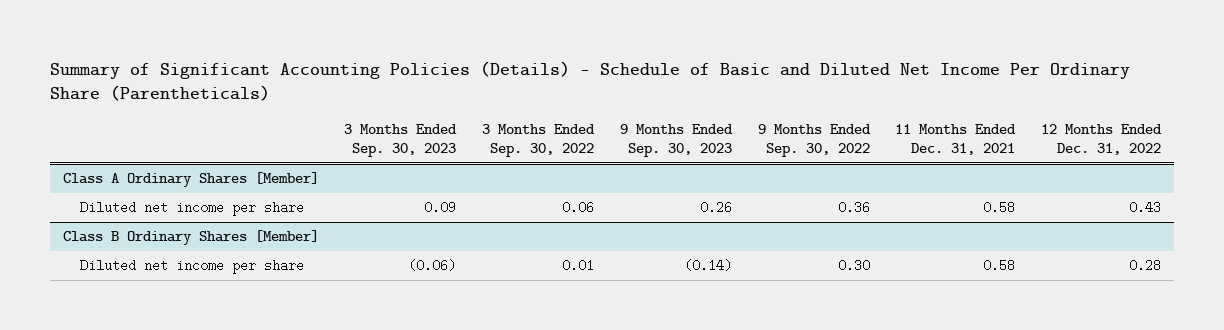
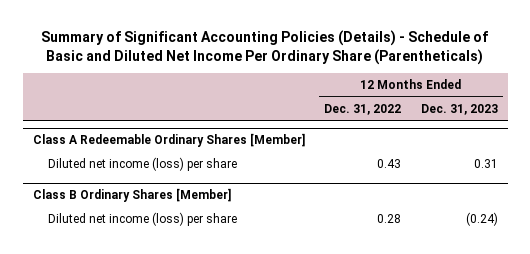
[344,124,458,158] 3 Months Ended Sep. 30, 2023 -> none
[482,124,596,158] 3 Months Ended Sep. 30, 2022 -> none
[619,124,733,158] 9 Months Ended Sep. 30, 2023 -> none
[757,124,871,158] 9 Months Ended Sep. 30, 2022 -> none
[895,124,1017,156] 11 Months Ended Dec. 31, 2021 -> none
none -> [420,103,498,115] Dec. 31, 2023
[62,172,319,188] Class A Ordinary Shares [Member] -> [32,133,305,148] Class A Redeemable Ordinary Shares [Member]
[80,201,305,217] Diluted net income per share -> [48,157,238,172] Diluted net income (loss) per share
[80,259,305,275] Diluted net income per share -> [48,212,238,227] Diluted net income (loss) per share

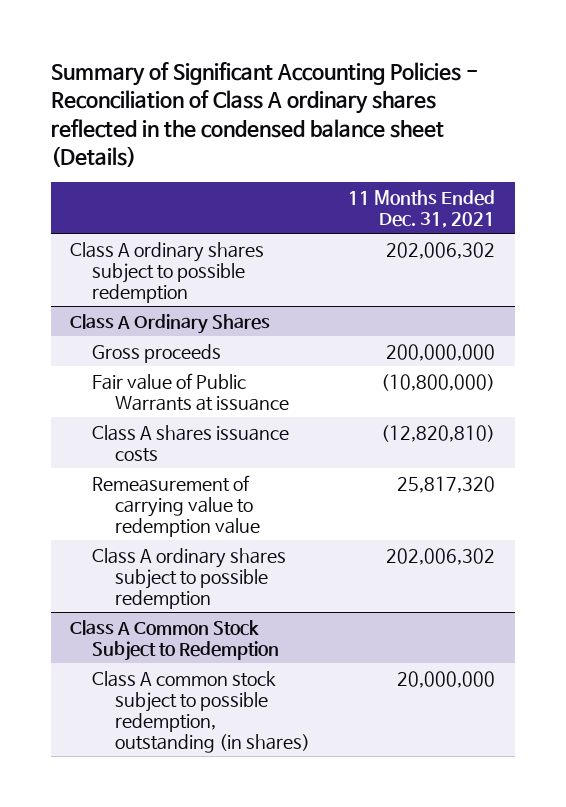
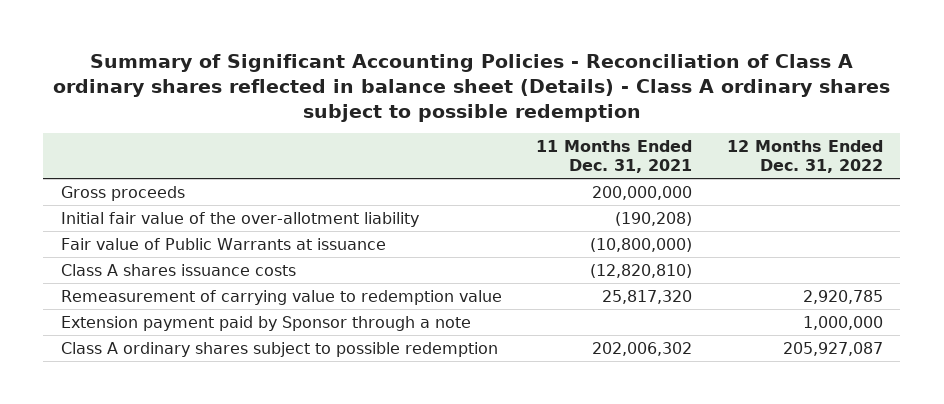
[50,62,478,168] Summary of Significant Accounting Policies - Reconciliation of Class A ordinary shares reflected in the condensed balance sheet (Details) -> [52,54,890,122] Summary of Significant Accounting Policies - Reconciliation of Class A ordinary shares reflected in balance sheet (Details) - Class A ordinary shares subject to possible redemption
none -> [727,140,884,173] 12 Months Ended Dec. 31, 2022
[70,241,265,303] Class A ordinary shares subject to possible redemption -> none
[70,313,271,334] Class A Ordinary Shares -> none
none -> [60,211,419,227] Initial fair value of the over-allotment liability
none -> [60,315,471,331] Extension payment paid by Sponsor through a note
[70,619,280,661] Class A Common Stock Subject to Redemption -> none
[92,670,310,753] Class A common stock subject to possible redemption, outstanding (in shares) -> none

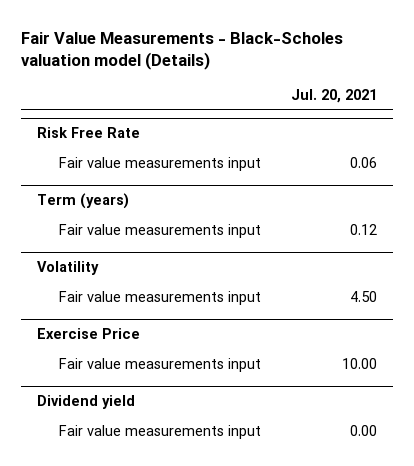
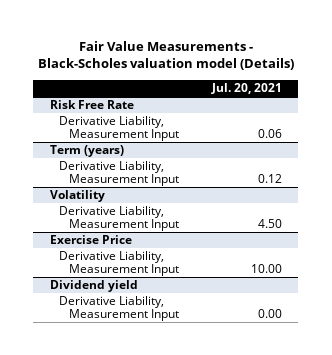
[58,156,261,171] Fair value measurements input -> [59,116,180,142] Derivative Liability, Measurement Input
[58,223,261,238] Fair value measurements input -> [59,161,180,187] Derivative Liability, Measurement Input
[58,290,261,305] Fair value measurements input -> [59,206,180,232] Derivative Liability, Measurement Input
[58,357,261,372] Fair value measurements input -> [59,251,180,277] Derivative Liability, Measurement Input
[58,424,261,439] Fair value measurements input -> [59,296,180,322] Derivative Liability, Measurement Input

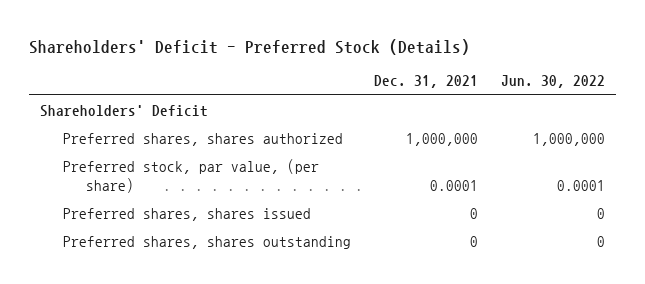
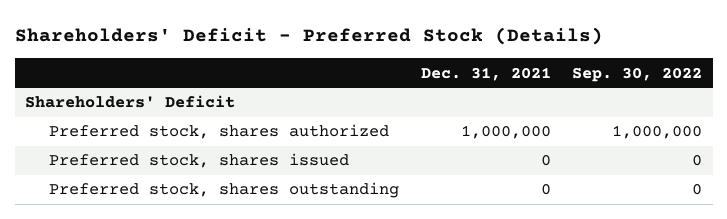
[500,74,605,88] Jun. 30, 2022 -> none
none -> [572,66,703,82] Sep. 30, 2022
[63,158,320,193] Preferred stock, par value, (per share) -> none
[63,132,344,146] Preferred shares, shares authorized -> [49,124,390,140] Preferred stock, shares authorized
[63,207,312,221] Preferred shares, shares issued -> [49,153,350,169] Preferred stock, shares issued
[63,235,352,249] Preferred shares, shares outstanding -> [49,182,400,199] Preferred stock, shares outstanding

